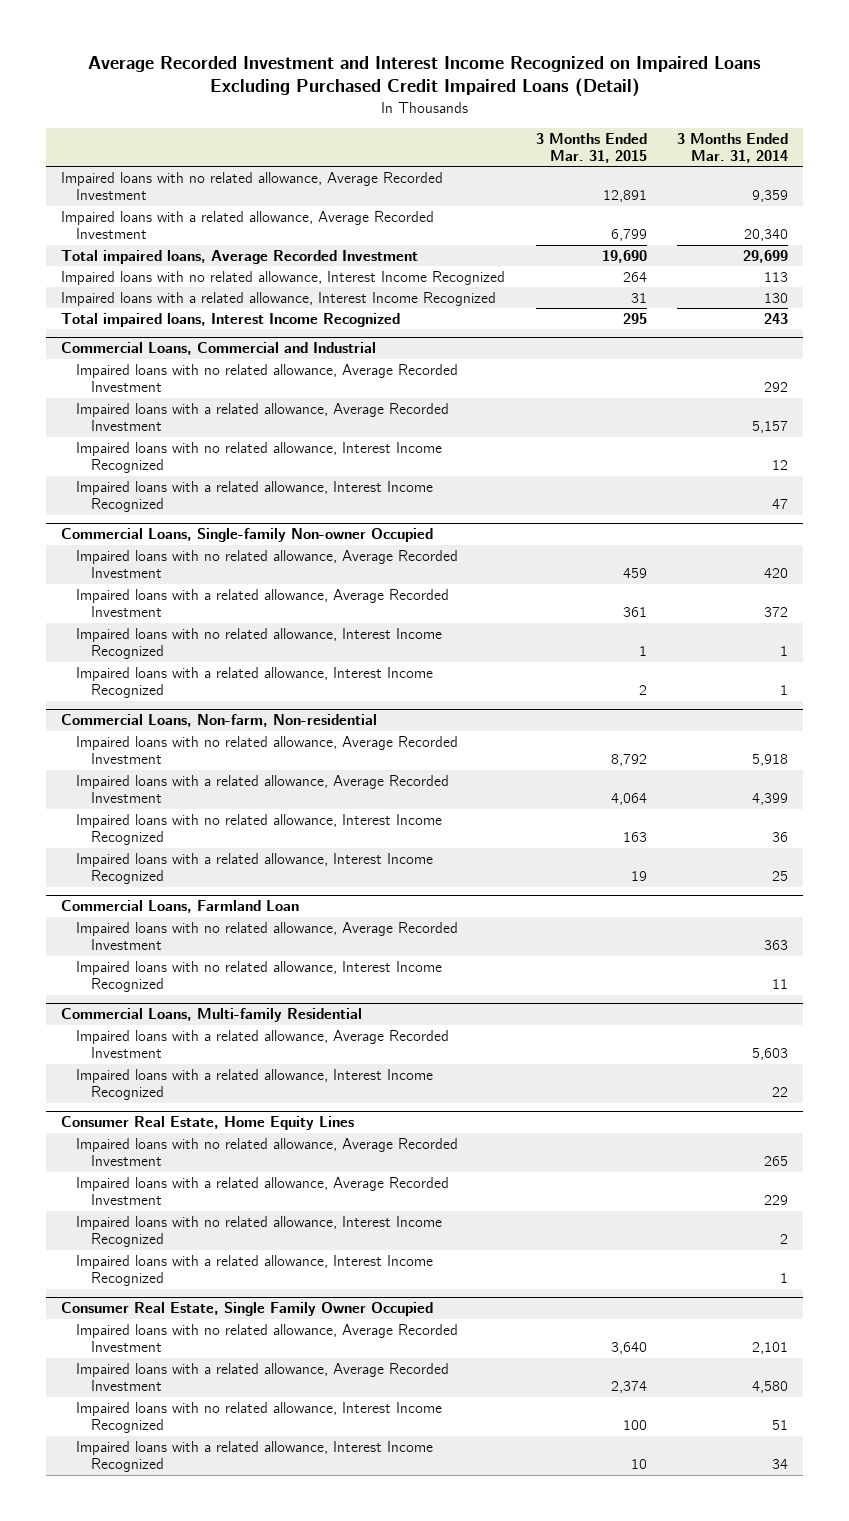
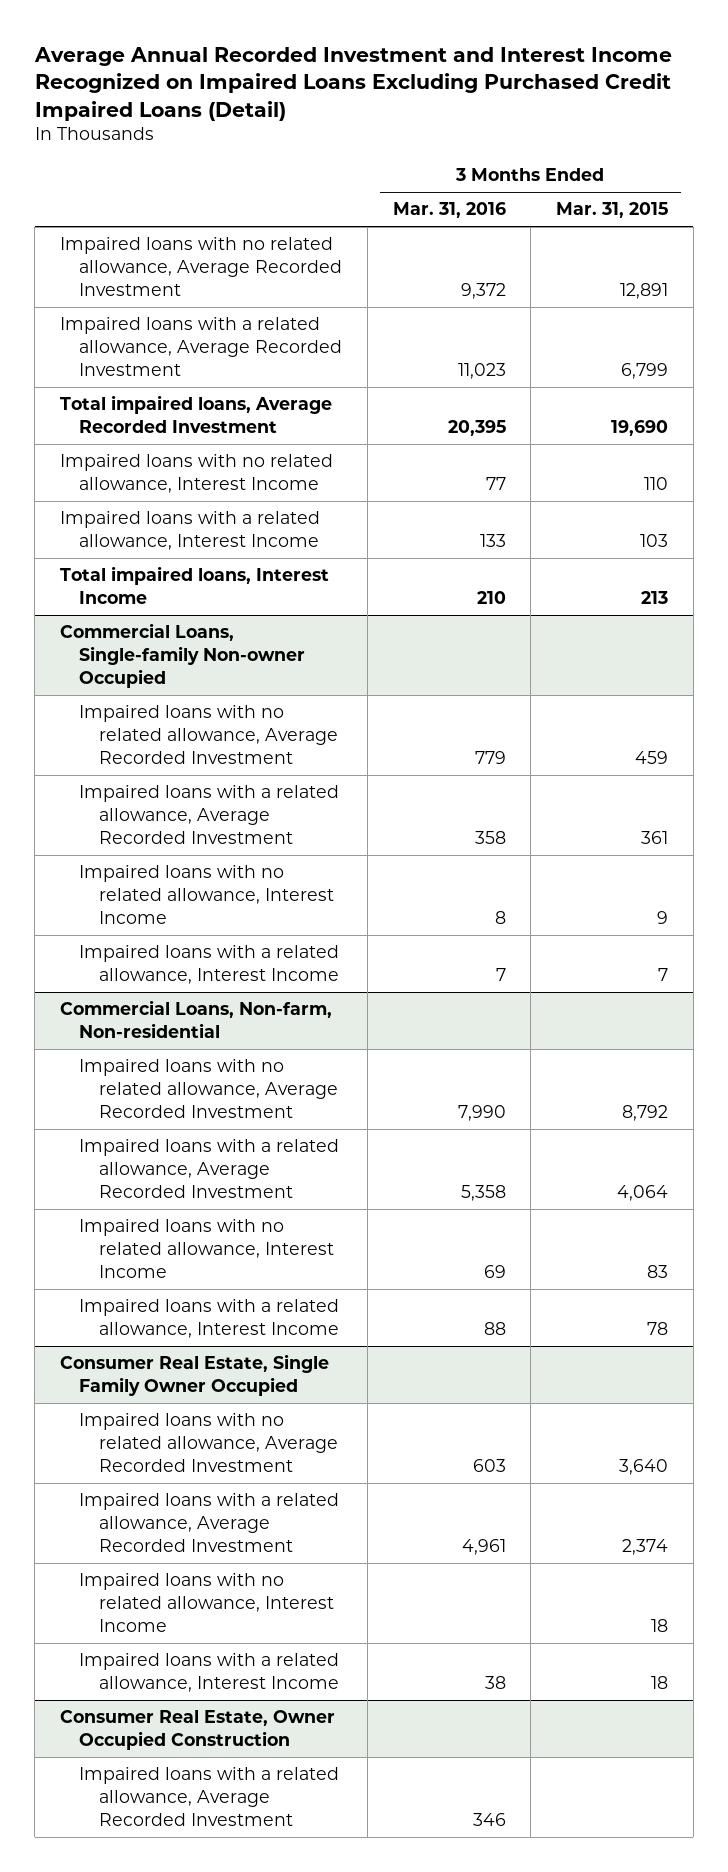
[87,56,761,98] Average Recorded Investment and Interest Income Recognized on Impaired Loans Excluding Purchased Credit Impaired Loans (Detail) -> [33,46,672,121] Average Annual Recorded Investment and Interest Income Recognized on Impaired Loans Excluding Purchased Credit Impaired Loans (Detail)
[677,132,789,163] 3 Months Ended Mar. 31, 2014 -> none
none -> [392,202,506,219] Mar. 31, 2016
[61,342,377,356] Commercial Loans, Commercial and Industrial -> none
[75,363,458,393] Impaired loans with no related allowance, Average Recorded Investment -> none
[75,402,449,432] Impaired loans with a related allowance, Average Recorded Investment -> none
[75,441,442,474] Impaired loans with no related allowance, Interest Income Recognized -> none
[75,480,433,513] Impaired loans with a related allowance, Interest Income Recognized -> none
[61,270,506,285] Impaired loans with no related allowance, Interest Income Recognized -> [59,454,333,494] Impaired loans with no related allowance, Interest Income
[622,271,647,282] 264 -> [644,477,669,491] 110
[61,291,497,306] Impaired loans with a related allowance, Interest Income Recognized -> [59,511,320,551] Impaired loans with a related allowance, Interest Income
[630,292,647,303] 31 -> [640,534,669,548] 103
[61,312,401,327] Total impaired loans, Interest Income Recognized -> [59,566,329,605] Total impaired loans, Interest Income
[622,312,647,324] 295 -> [641,591,669,605] 213
[75,627,442,660] Impaired loans with no related allowance, Interest Income Recognized -> [79,865,334,924] Impaired loans with no related allowance, Interest Income
[638,646,647,657] 1 -> [657,910,669,924] 9
[75,666,433,699] Impaired loans with a related allowance, Interest Income Recognized -> [79,945,340,985] Impaired loans with a related allowance, Interest Income
[638,685,647,696] 2 -> [658,968,669,982] 7
[61,900,300,914] Commercial Loans, Farmland Loan -> none
[75,921,458,951] Impaired loans with no related allowance, Average Recorded Investment -> none
[75,960,442,993] Impaired loans with no related allowance, Interest Income Recognized -> none
[61,1008,363,1023] Commercial Loans, Multi-family Residential -> none
[75,1029,449,1059] Impaired loans with a related allowance, Average Recorded Investment -> none
[75,1068,433,1101] Impaired loans with a related allowance, Interest Income Recognized -> none
[61,1116,355,1131] Consumer Real Estate, Home Equity Lines -> none
[75,1137,458,1167] Impaired loans with no related allowance, Average Recorded Investment -> none
[75,1176,449,1206] Impaired loans with a related allowance, Average Recorded Investment -> none
[75,1215,442,1248] Impaired loans with no related allowance, Interest Income Recognized -> none
[75,1254,433,1287] Impaired loans with a related allowance, Interest Income Recognized -> none
[75,813,442,846] Impaired loans with no related allowance, Interest Income Recognized -> [79,1219,334,1278] Impaired loans with no related allowance, Interest Income
[622,832,647,843] 163 -> [647,1264,669,1278] 83
[75,852,433,885] Impaired loans with a related allowance, Interest Income Recognized -> [79,1299,340,1339] Impaired loans with a related allowance, Interest Income
[630,871,647,882] 19 -> [647,1322,669,1336] 78
[75,1401,442,1434] Impaired loans with no related allowance, Interest Income Recognized -> [79,1573,334,1632] Impaired loans with no related allowance, Interest Income
[622,1420,647,1431] 100 -> [651,1618,669,1632] 18
[75,1440,433,1473] Impaired loans with a related allowance, Interest Income Recognized -> [79,1653,340,1693] Impaired loans with a related allowance, Interest Income
[630,1459,647,1470] 10 -> [651,1676,669,1690] 18
none -> [59,1710,335,1751] Consumer Real Estate, Owner Occupied Construction
none -> [79,1767,340,1826] Impaired loans with a related allowance, Average Recorded Investment

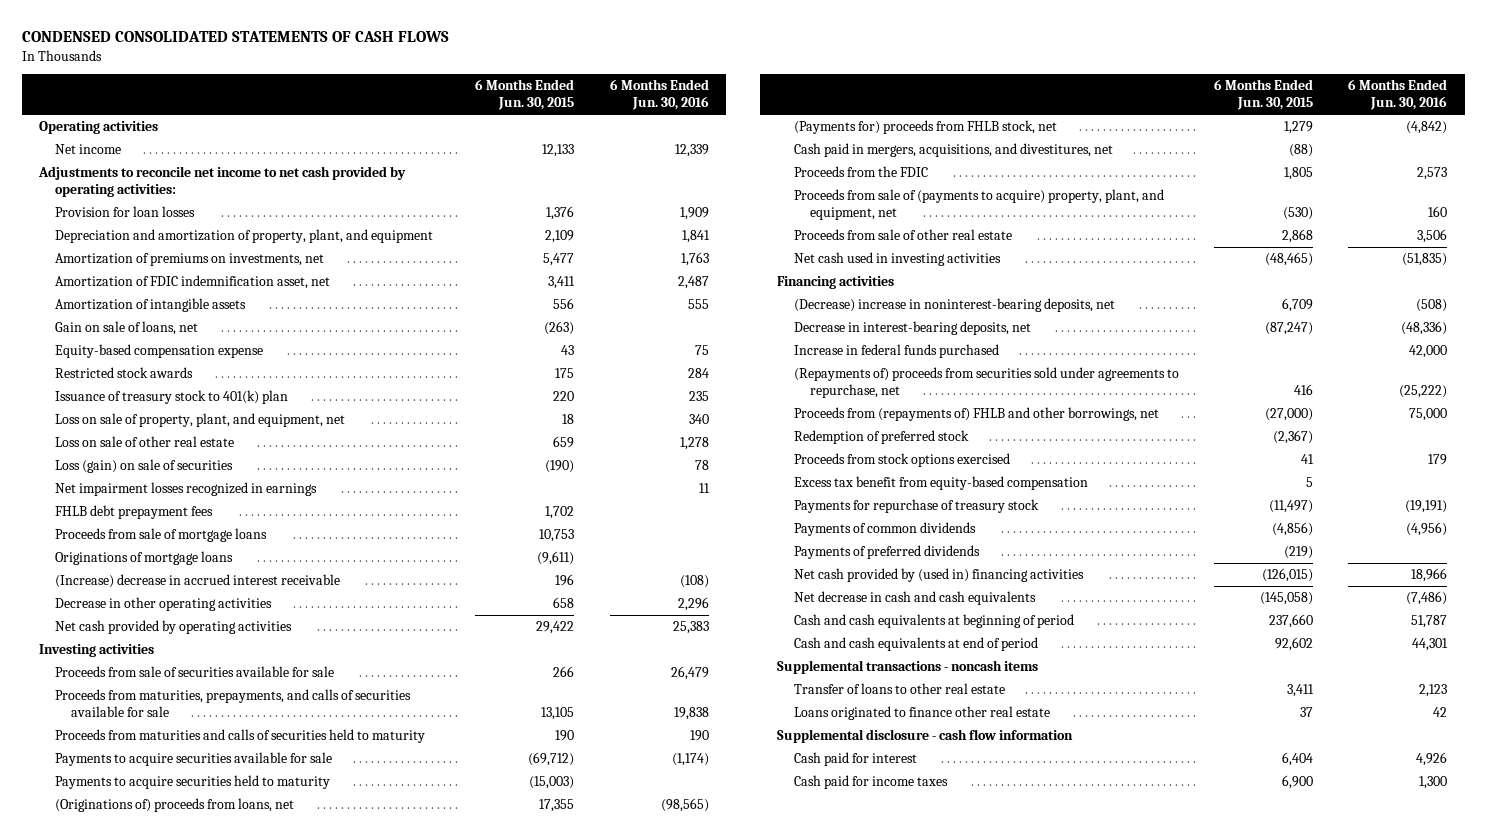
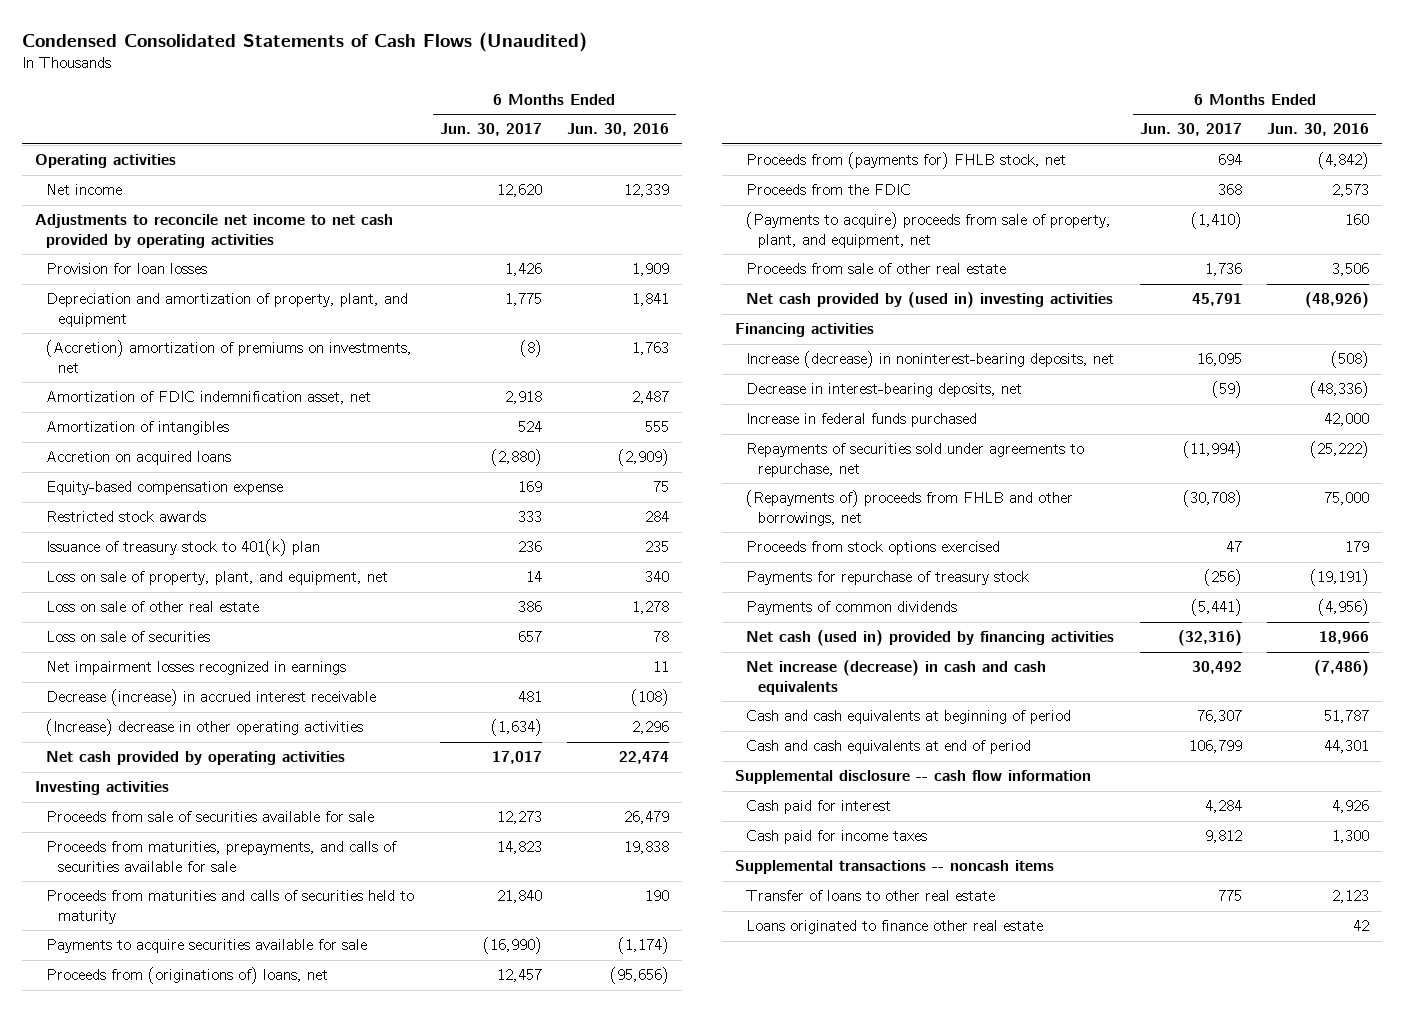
[21,31,449,43] CONDENSED CONSOLIDATED STATEMENTS OF CASH FLOWS -> [21,31,587,52] Condensed Consolidated Statements of Cash Flows (Unaudited)
[475,79,575,111] 6 Months Ended Jun. 30, 2015 -> none
none -> [439,123,542,137] Jun. 30, 2017
[38,166,407,198] Adjustments to reconcile net income to net cash provided by operating activities: -> [34,214,393,248] Adjustments to reconcile net income to net cash provided by operating activities
[55,253,325,267] Amortization of premiums on investments, net -> [46,340,413,373] (Accretion) amortization of premiums on investments, net
[55,321,199,336] Gain on sale of loans, net -> none
[55,298,247,313] Amortization of intangible assets -> [46,421,230,436] Amortization of intangibles
none -> [46,451,232,466] Accretion on acquired loans
[55,459,234,474] Loss (gain) on sale of securities -> [46,631,211,643] Loss on sale of securities
[55,505,214,520] FHLB debt prepayment fees -> none
[55,528,268,543] Proceeds from sale of mortgage loans -> none
[55,551,234,566] Originations of mortgage loans -> none
[55,574,341,589] (Increase) decrease in accrued interest receivable -> [46,689,377,707] Decrease (increase) in accrued interest receivable
[55,597,273,612] Decrease in other operating activities -> [46,719,364,737] (Increase) decrease in other operating activities
[672,621,709,635] 25,383 -> [619,751,670,765] 22,474
[55,775,331,790] Payments to acquire securities held to maturity -> none
[793,143,1113,158] Cash paid in mergers, acquisitions, and divestitures, net -> none
[55,798,295,813] (Originations of) proceeds from loans, net -> [46,967,329,985] Proceeds from (originations of) loans, net
[660,798,709,813] (98,565) -> [610,967,670,985] (95,656)
[793,120,1057,135] (Payments for) proceeds from FHLB stock, net -> [746,152,1067,170] Proceeds from (payments for) FHLB stock, net
[793,189,1164,221] Proceeds from sale of (payments to acquire) property, plant, and equipment, net -> [746,212,1112,248] (Payments to acquire) proceeds from sale of property, plant, and equipment, net
[793,252,1001,267] Net cash used in investing activities -> [746,292,1114,309] Net cash provided by (used in) investing activities
[1401,253,1447,267] (51,835) -> [1305,292,1370,309] (48,926)
[793,298,1115,313] (Decrease) increase in noninterest-bearing deposits, net -> [746,351,1115,369] Increase (decrease) in noninterest-bearing deposits, net
[793,430,969,445] Redemption of preferred stock -> none
[793,367,1179,399] (Repayments of) proceeds from securities sold under agreements to repurchase, net -> [746,443,1085,477] Repayments of securities sold under agreements to repurchase, net
[793,407,1159,422] Proceeds from (repayments of) FHLB and other borrowings, net -> [746,490,1074,526] (Repayments of) proceeds from FHLB and other borrowings, net
[793,476,1088,491] Excess tax benefit from equity-based compensation -> none
[793,545,980,560] Payments of preferred dividends -> none
[793,568,1084,583] Net cash provided by (used in) financing activities -> [746,630,1115,647] Net cash (used in) provided by financing activities
[793,591,1036,606] Net decrease in cash and cash equivalents -> [746,660,1047,695] Net increase (decrease) in cash and cash equivalents
[777,660,1039,675] Supplemental transactions - noncash items -> none
[777,729,1074,744] Supplemental disclosure - cash flow information -> [734,770,1091,785] Supplemental disclosure -- cash flow information
none -> [734,860,1054,875] Supplemental transactions -- noncash items
[793,683,1005,695] Transfer of loans to other real estate -> [746,890,996,902] Transfer of loans to other real estate
[793,706,1050,721] Loans originated to finance other real estate -> [746,920,1044,935] Loans originated to finance other real estate

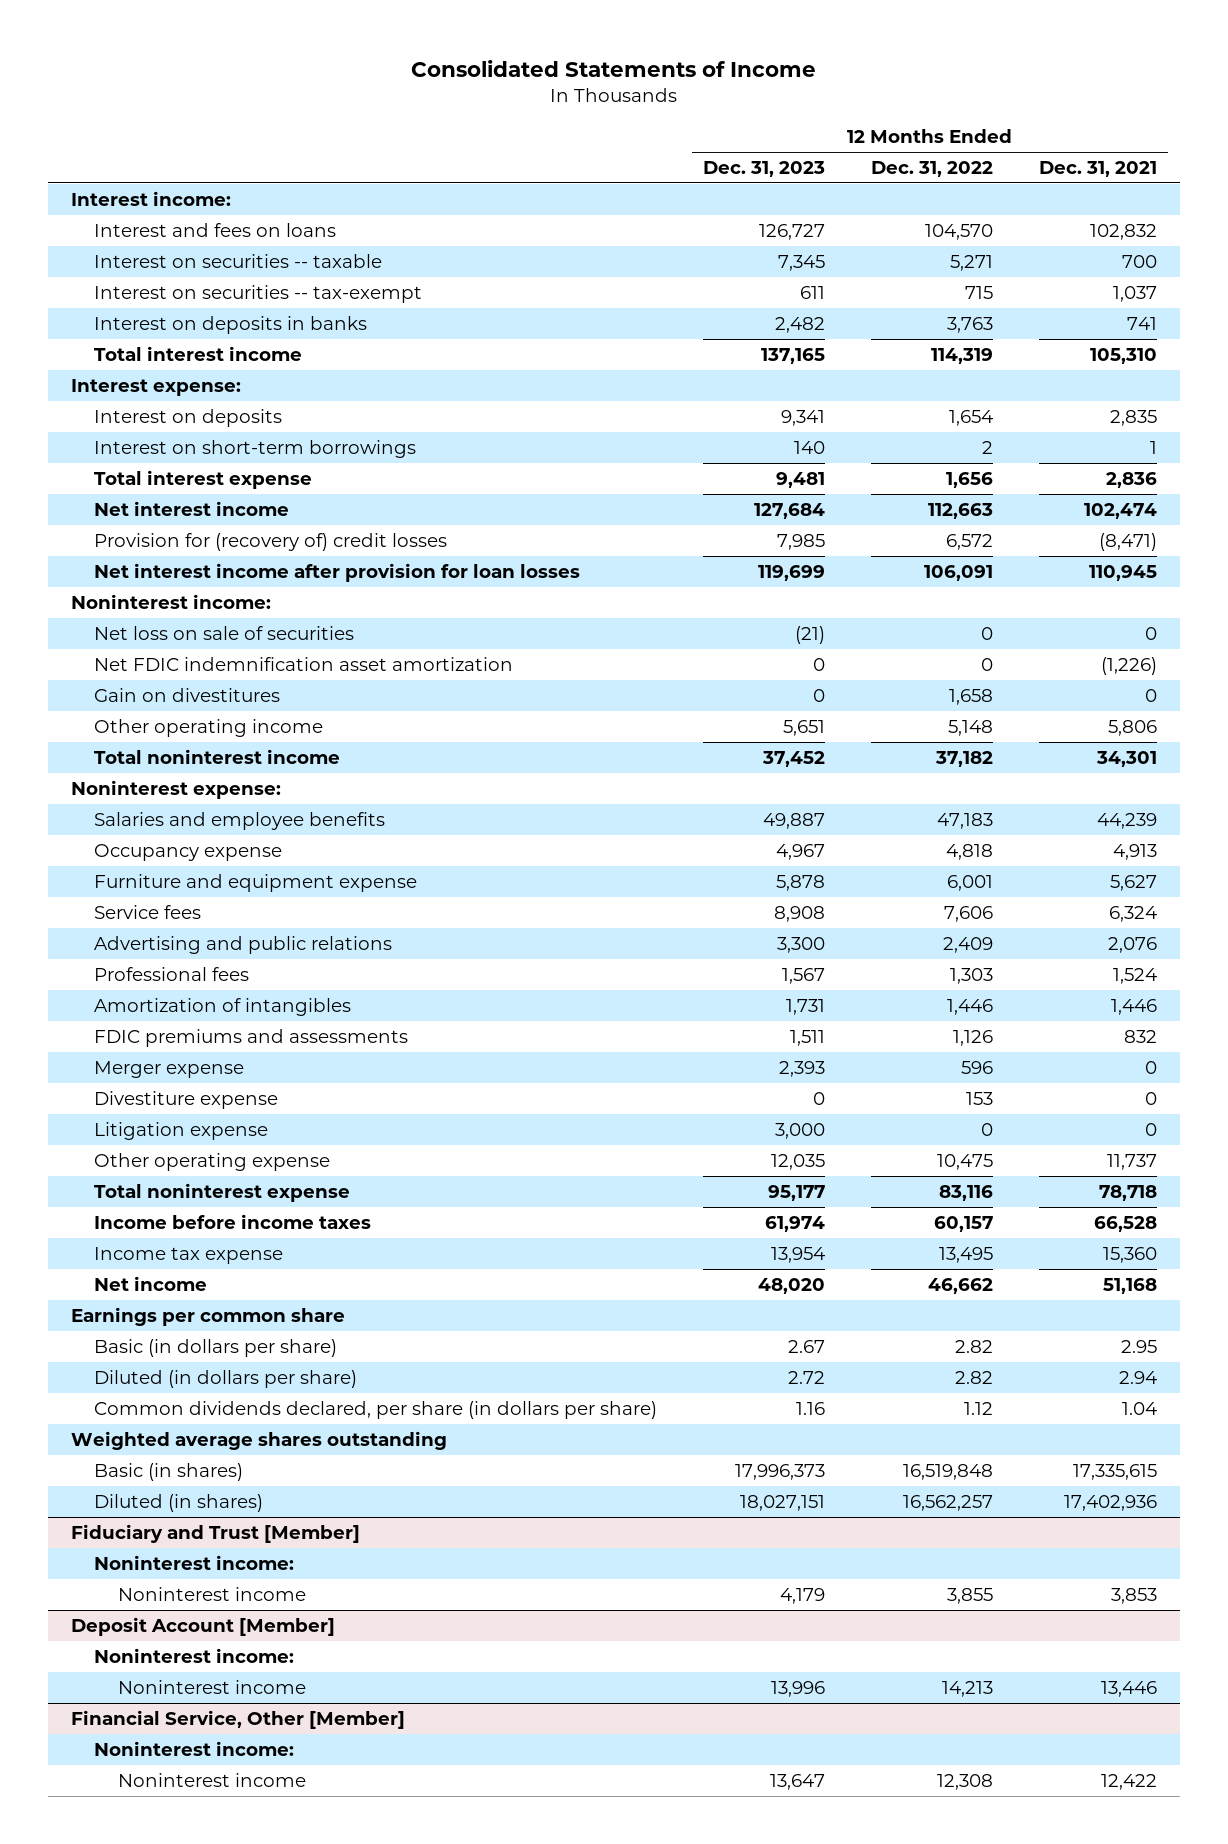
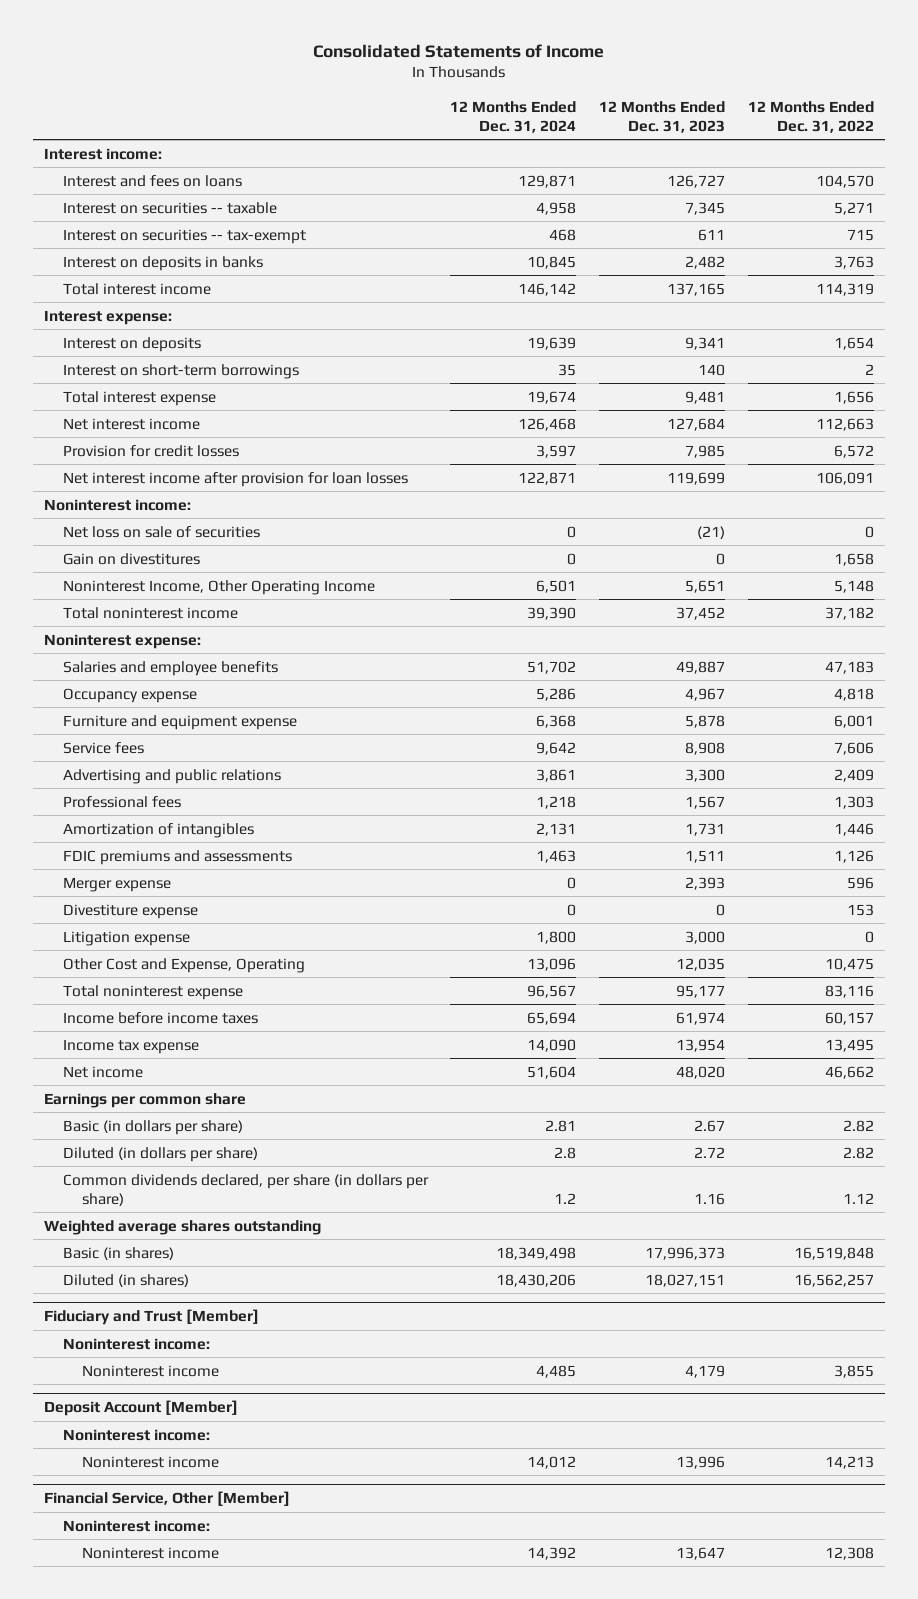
[1038,160,1157,177] Dec. 31, 2021 -> none
none -> [450,100,577,133] 12 Months Ended Dec. 31, 2024
[94,532,448,551] Provision for (recovery of) credit losses -> [62,444,239,457] Provision for credit losses
[94,656,514,671] Net FDIC indemnification asset amortization -> none
[94,718,324,737] Other operating income -> [62,579,375,595] Noninterest Income, Other Operating Income
[94,1152,331,1171] Other operating expense -> [62,957,305,973] Other Cost and Expense, Operating

